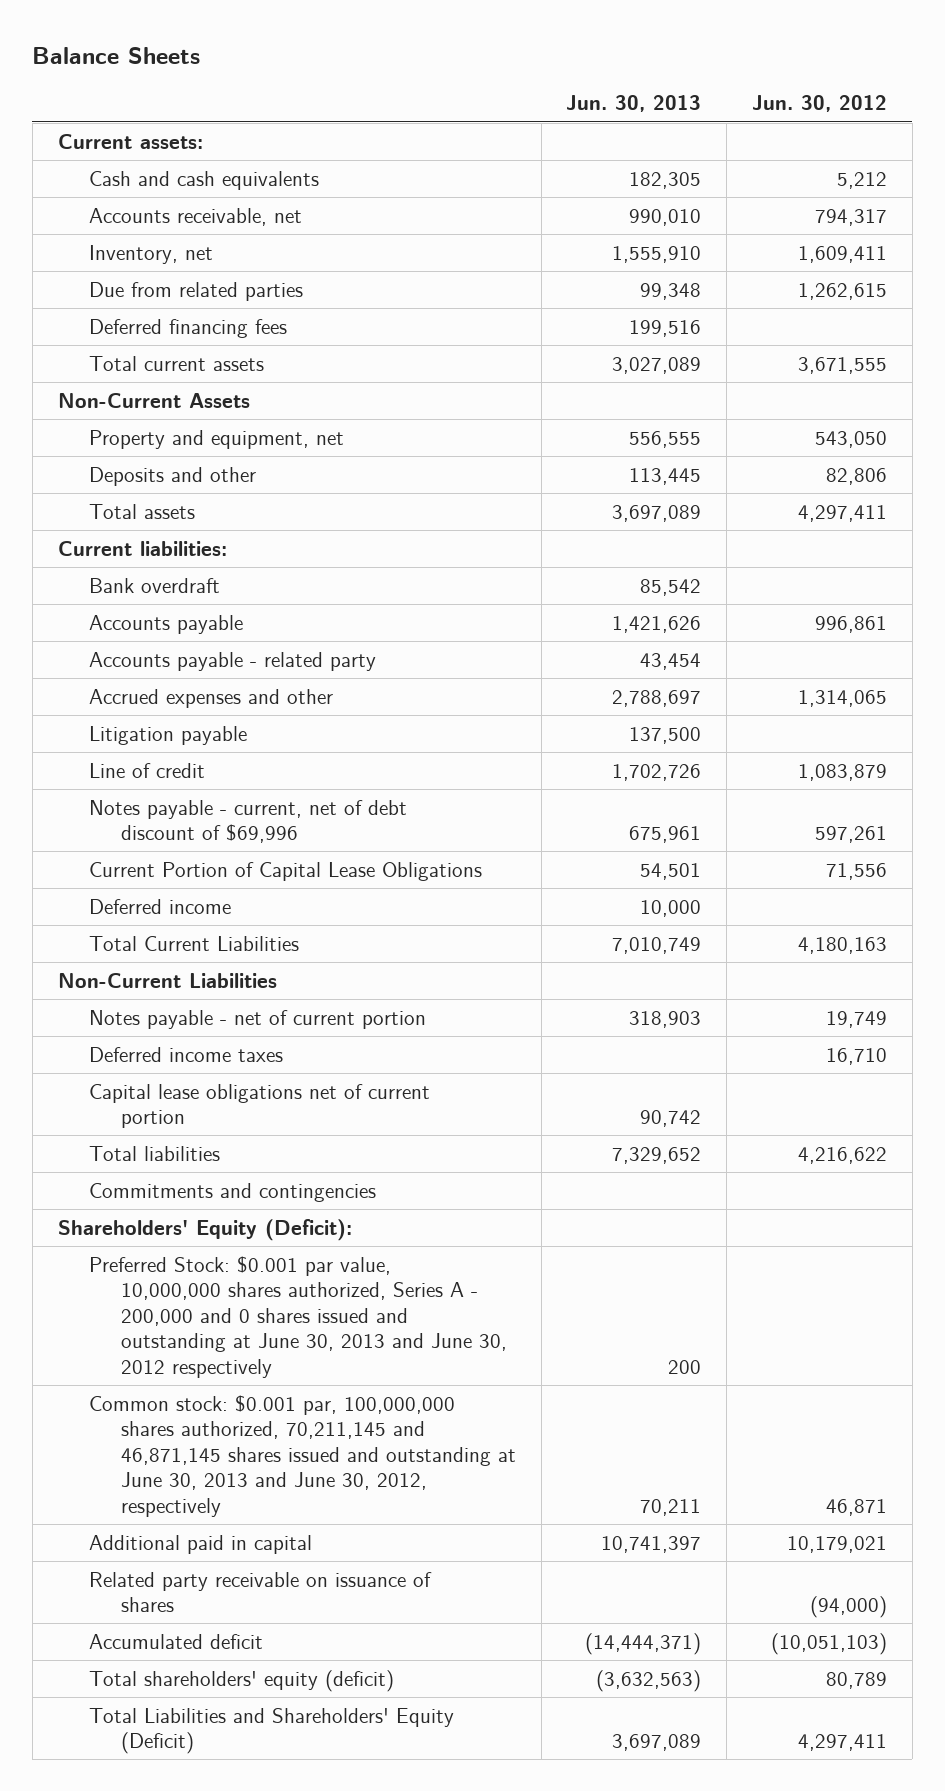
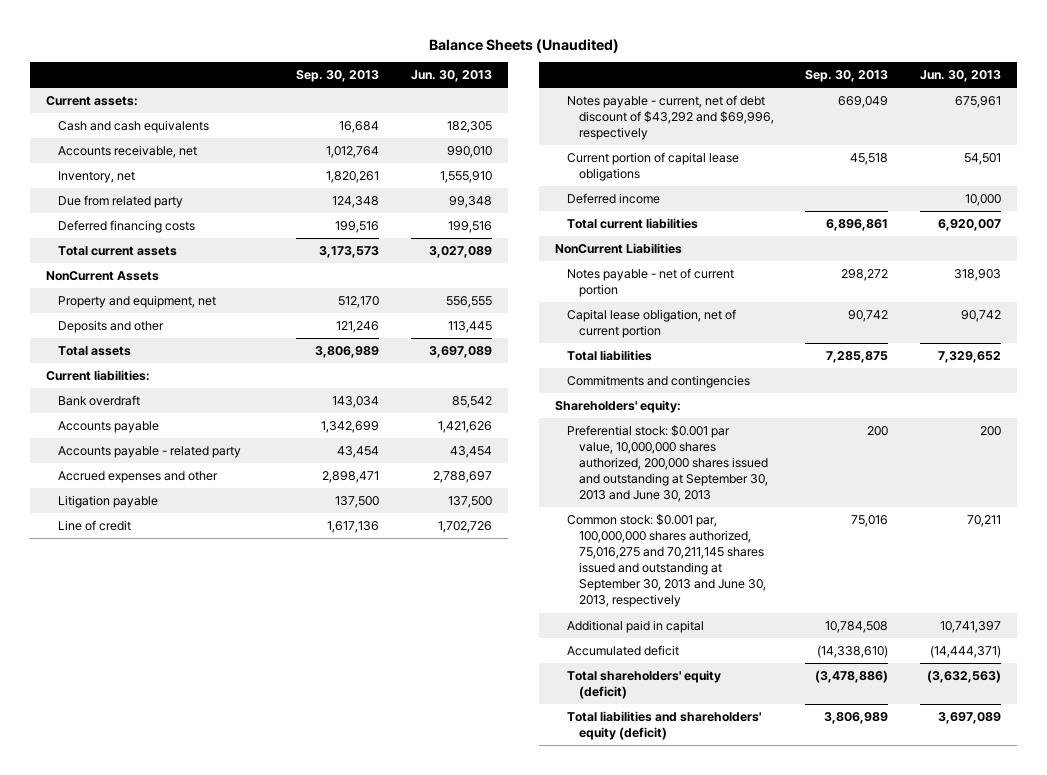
[32,47,201,65] Balance Sheets -> [428,38,619,53] Balance Sheets (Unaudited)
[751,95,887,113] Jun. 30, 2012 -> none
none -> [296,70,380,83] Sep. 30, 2013
[89,281,304,301] Due from related parties -> [57,195,183,209] Due from related party
[89,318,288,338] Deferred financing fees -> [57,220,195,234] Deferred financing costs
[57,392,250,408] Non-Current Assets -> [45,271,159,282] NonCurrent Assets
[89,799,408,844] Notes payable - current, net of debt discount of $69,996 -> [566,95,774,141] Notes payable - current, net of debt discount of $43,292 and $69,996, respectively
[89,861,483,881] Current Portion of Capital Lease Obligations -> [566,152,739,182] Current portion of capital lease obligations
[89,935,300,951] Total Current Liabilities -> [566,218,698,230] Total current liabilities
[612,936,702,954] 7,010,749 -> [938,219,1002,232] 6,920,007
[57,972,277,988] Non-Current Liabilities -> [555,243,683,255] NonCurrent Liabilities
[89,1046,284,1062] Deferred income taxes -> none
[89,1083,431,1129] Capital lease obligations net of current portion -> [566,309,736,339] Capital lease obligation, net of current portion
[57,1218,352,1241] Shareholders' Equity (Deficit): -> [555,400,682,414] Shareholders' equity:
[89,1255,508,1378] Preferred Stock: $0.001 par value, 10,000,000 shares authorized, Series A - 200,000 and 0 shares issued and outstanding at June 30, 2013 and June 30, 2012 respectively -> [566,425,768,503] Preferential stock: $0.001 par value, 10,000,000 shares authorized, 200,000 shares issued and outstanding at September 30, 2013 and June 30, 2013
[89,1394,517,1517] Common stock: $0.001 par, 100,000,000 shares authorized, 70,211,145 and 46,871,145 shares issued and outstanding at June 30, 2013 and June 30, 2012, respectively -> [566,514,766,608] Common stock: $0.001 par, 100,000,000 shares authorized, 75,016,275 and 70,211,145 shares issued and outstanding at September 30, 2013 and June 30, 2013, respectively
[89,1571,433,1613] Related party receivable on issuance of shares -> none
[89,1707,455,1755] Total Liabilities and Shareholders' Equity (Deficit) -> [566,711,761,741] Total liabilities and shareholders' equity (deficit)

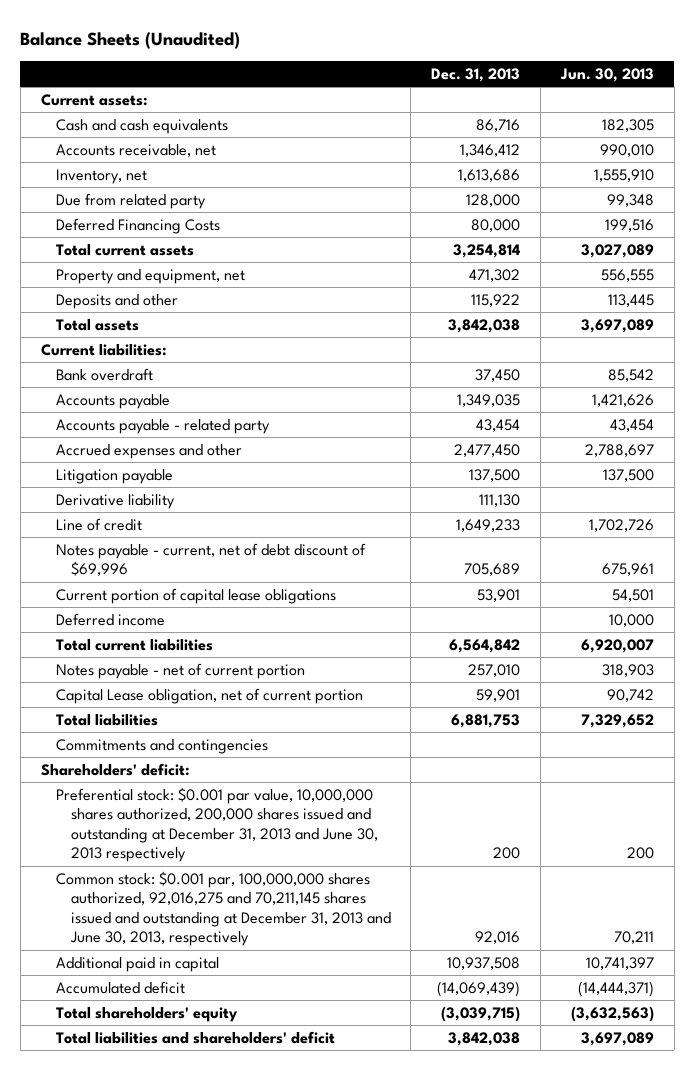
[296,70,380,83] Sep. 30, 2013 -> none
none -> [431,67,521,82] Dec. 31, 2013
[57,220,195,234] Deferred financing costs -> [55,217,220,234] Deferred Financing Costs
[45,271,159,282] NonCurrent Assets -> none
none -> [55,493,175,509] Derivative liability
[566,95,774,141] Notes payable - current, net of debt discount of $43,292 and $69,996, respectively -> [55,542,366,577] Notes payable - current, net of debt discount of $69,996
[555,243,683,255] NonCurrent Liabilities -> none
[566,309,736,339] Capital lease obligation, net of current portion -> [55,687,363,704] Capital Lease obligation, net of current portion
[555,400,682,414] Shareholders' equity: -> [40,762,190,776] Shareholders' deficit:
[566,425,768,503] Preferential stock: $0.001 par value, 10,000,000 shares authorized, 200,000 shares issued and outstanding at September 30, 2013 and June 30, 2013 -> [55,786,378,863] Preferential stock: $0.001 par value, 10,000,000 shares authorized, 200,000 shares issued and outstanding at December 31, 2013 and June 30, 2013 respectively
[566,514,766,608] Common stock: $0.001 par, 100,000,000 shares authorized, 75,016,275 and 70,211,145 shares issued and outstanding at September 30, 2013 and June 30, 2013, respectively -> [55,870,391,947] Common stock: $0.001 par, 100,000,000 shares authorized, 92,016,275 and 70,211,145 shares issued and outstanding at December 31, 2013 and June 30, 2013, respectively
[566,670,721,700] Total shareholders' equity (deficit) -> [55,1006,238,1022] Total shareholders' equity
[566,711,761,741] Total liabilities and shareholders' equity (deficit) -> [55,1030,335,1044] Total liabilities and shareholders' deficit

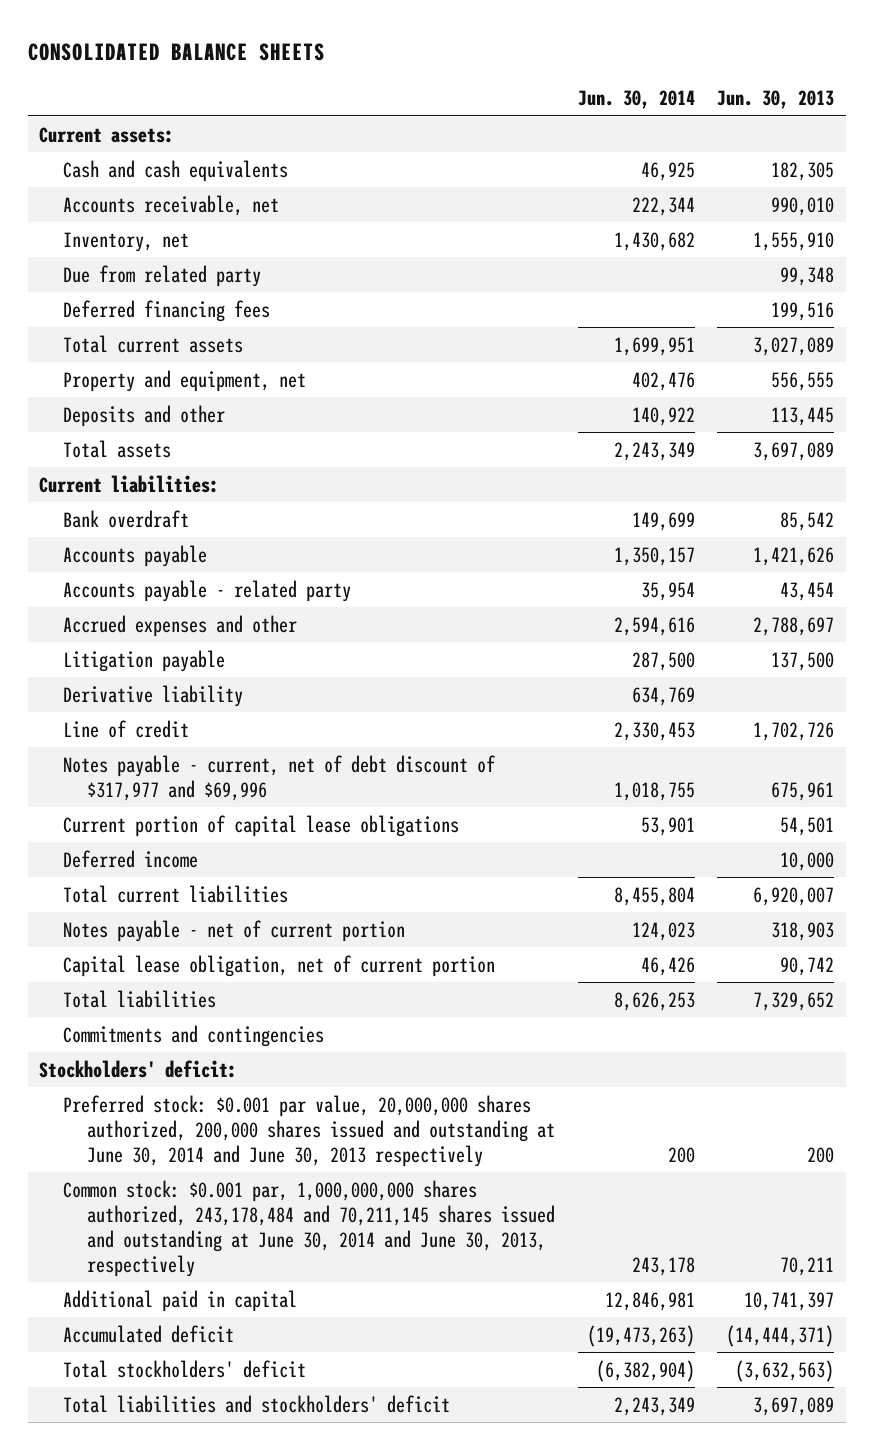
[20,32,241,50] Balance Sheets (Unaudited) -> [27,42,325,61] CONSOLIDATED BALANCE SHEETS
[431,67,521,82] Dec. 31, 2013 -> none
none -> [577,90,695,110] Jun. 30, 2014
[55,217,220,234] Deferred Financing Costs -> [63,299,271,322] Deferred financing fees
[55,542,366,577] Notes payable - current, net of debt discount of $69,996 -> [63,754,497,801] Notes payable - current, net of debt discount of $317,977 and $69,996
[55,687,363,704] Capital Lease obligation, net of current portion -> [63,954,496,977] Capital lease obligation, net of current portion
[40,762,190,776] Shareholders' deficit: -> [39,1059,238,1078] Stockholders' deficit:
[55,786,378,863] Preferential stock: $0.001 par value, 10,000,000 shares authorized, 200,000 shares issued and outstanding at December 31, 2013 and June 30, 2013 respectively -> [63,1094,555,1167] Preferred stock: $0.001 par value, 20,000,000 shares authorized, 200,000 shares issued and outstanding at June 30, 2014 and June 30, 2013 respectively
[55,870,391,947] Common stock: $0.001 par, 100,000,000 shares authorized, 92,016,275 and 70,211,145 shares issued and outstanding at December 31, 2013 and June 30, 2013, respectively -> [63,1179,555,1277] Common stock: $0.001 par, 1,000,000,000 shares authorized, 243,178,484 and 70,211,145 shares issued and outstanding at June 30, 2014 and June 30, 2013, respectively
[55,1006,238,1022] Total shareholders' equity -> [63,1359,307,1378] Total stockholders' deficit
[55,1030,335,1044] Total liabilities and shareholders' deficit -> [63,1394,451,1413] Total liabilities and stockholders' deficit

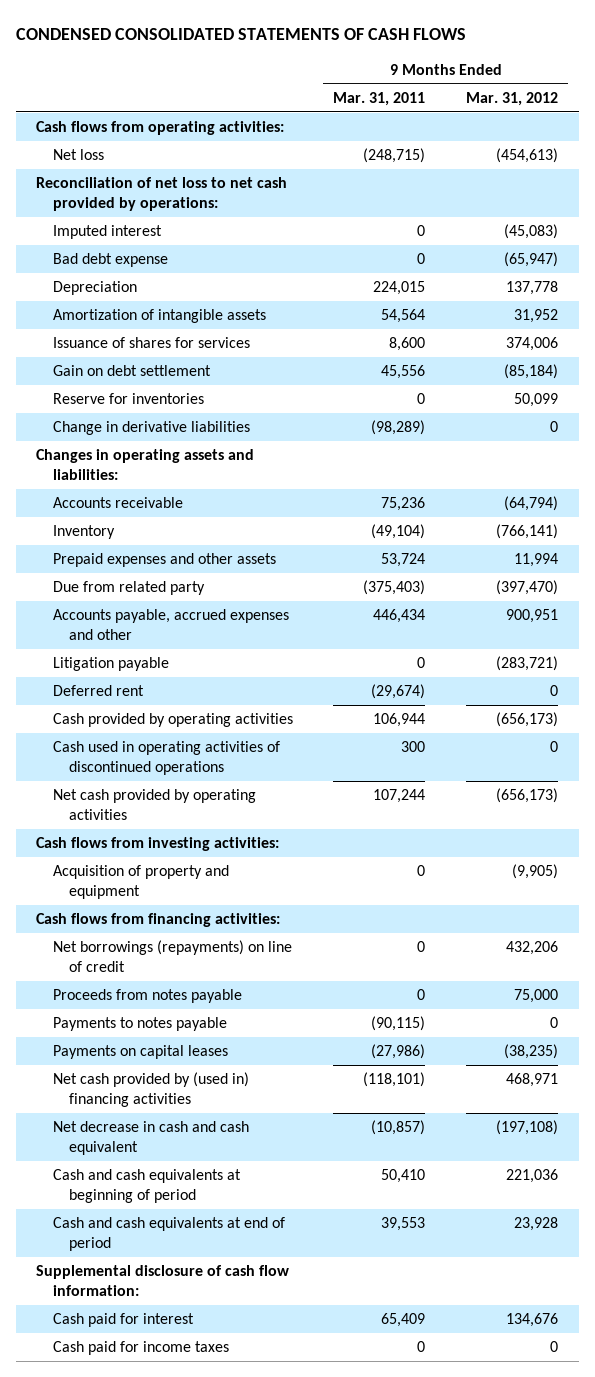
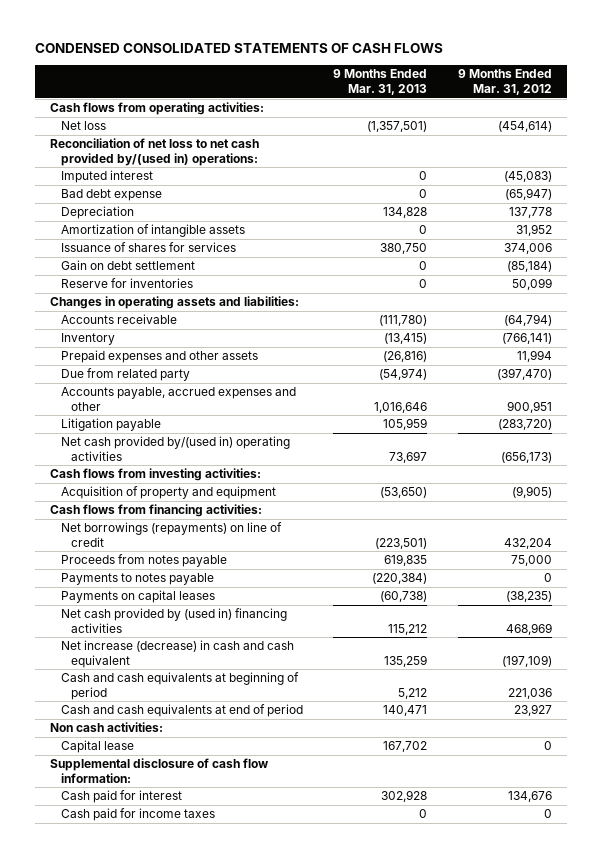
[333,91,426,106] Mar. 31, 2011 -> none
none -> [333,69,428,96] 9 Months Ended Mar. 31, 2013
[496,148,559,164] (454,613) -> [497,121,552,133] (454,614)
[36,177,288,211] Reconciliation of net loss to net cash provided by operations: -> [50,138,260,166] Reconciliation of net loss to net cash provided by/(used in) operations:
[52,421,250,436] Change in derivative liabilities -> none
[52,685,144,697] Deferred rent -> none
[52,713,293,728] Cash provided by operating activities -> none
[52,741,280,775] Cash used in operating activities of discontinued operations -> none
[496,656,559,672] (283,721) -> [497,419,552,431] (283,720)
[52,789,256,820] Net cash provided by operating activities -> [60,436,290,461] Net cash provided by/(used in) operating activities
[506,941,559,956] 432,206 -> [503,537,552,549] 432,204
[506,1073,559,1088] 468,971 -> [505,622,552,635] 468,969
[52,1121,249,1155] Net decrease in cash and cash equivalent -> [60,640,294,668] Net increase (decrease) in cash and cash equivalent
[496,1120,559,1136] (197,108) -> [501,654,552,667] (197,109)
[514,1217,559,1232] 23,928 -> [513,704,552,717] 23,927
none -> [50,722,164,733] Non cash activities:
none -> [60,740,134,754] Capital lease

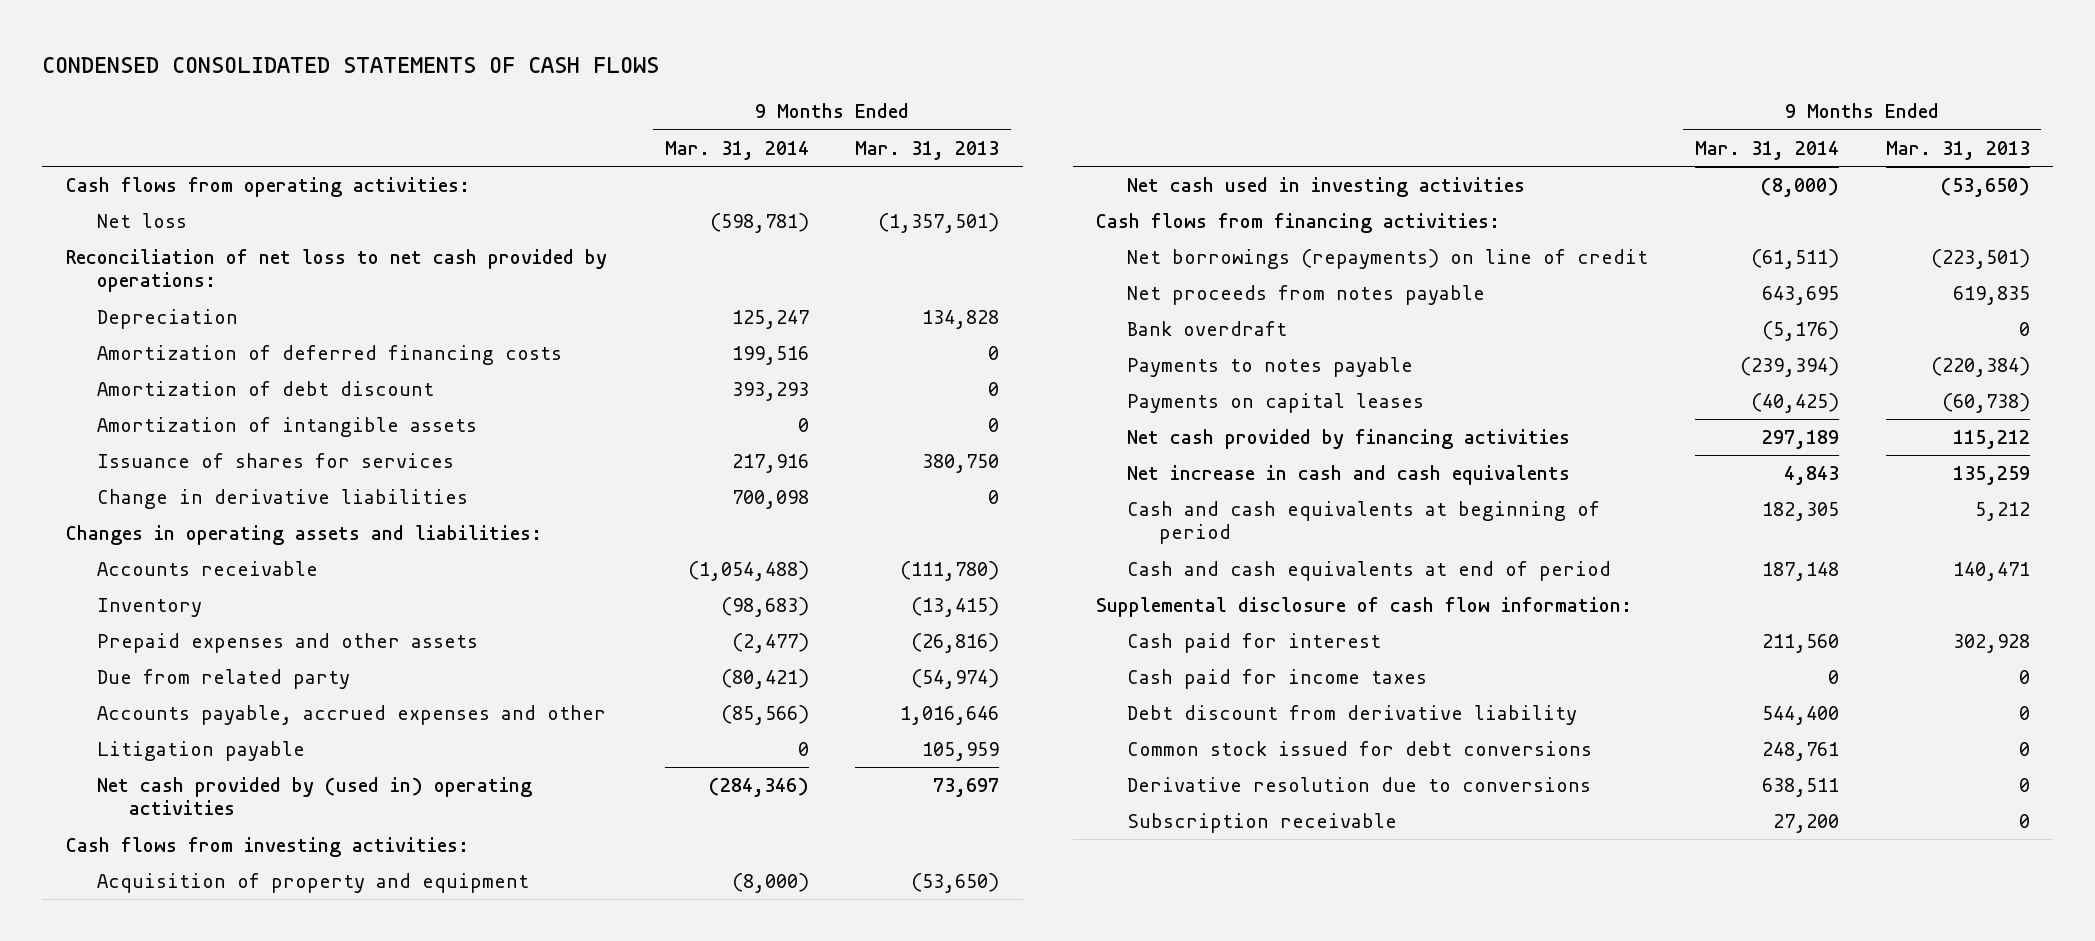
[457,69,552,96] 9 Months Ended Mar. 31, 2012 -> none
none -> [664,140,809,160] Mar. 31, 2014
[60,170,153,184] Imputed interest -> none
[60,189,162,202] Bad debt expense -> none
[50,138,260,166] Reconciliation of net loss to net cash provided by/(used in) operations: -> [65,249,607,293] Reconciliation of net loss to net cash provided by operations:
none -> [97,345,563,366] Amortization of deferred financing costs
none -> [97,381,435,397] Amortization of debt discount
[60,260,195,271] Gain on debt settlement -> none
[60,278,193,289] Reserve for inventories -> none
none -> [97,489,469,510] Change in derivative liabilities
[60,436,290,461] Net cash provided by/(used in) operating activities -> [97,777,533,816] Net cash provided by (used in) operating activities
none -> [1127,177,1526,198] Net cash used in investing activities
[60,554,227,568] Proceeds from notes payable -> [1127,285,1486,306] Net proceeds from notes payable
none -> [1127,321,1288,337] Bank overdraft
[60,608,287,633] Net cash provided by (used in) financing activities -> [1127,429,1571,450] Net cash provided by financing activities
[60,640,294,668] Net increase (decrease) in cash and cash equivalent -> [1127,465,1571,486] Net increase in cash and cash equivalents
[50,722,164,733] Non cash activities: -> none
[60,740,134,754] Capital lease -> none
none -> [1127,705,1578,726] Debt discount from derivative liability
none -> [1127,741,1593,757] Common stock issued for debt conversions
none -> [1127,777,1592,793] Derivative resolution due to conversions
none -> [1127,813,1398,834] Subscription receivable

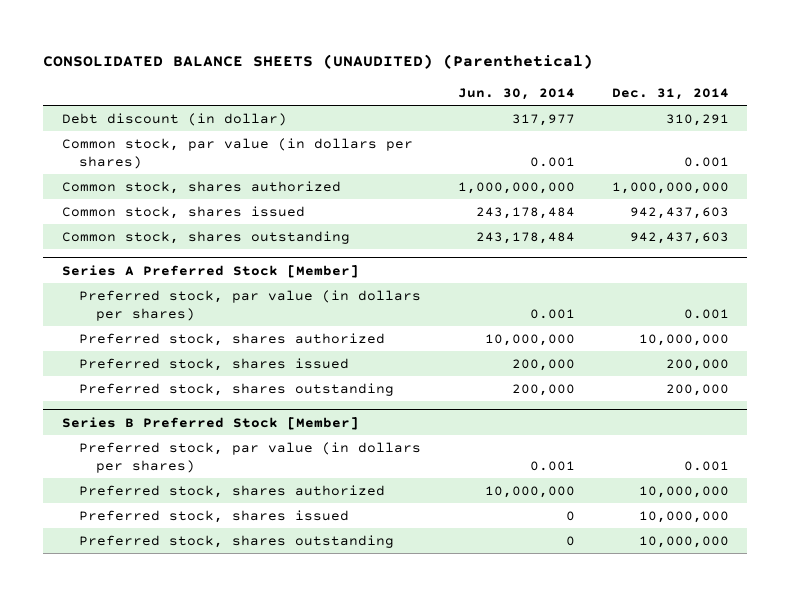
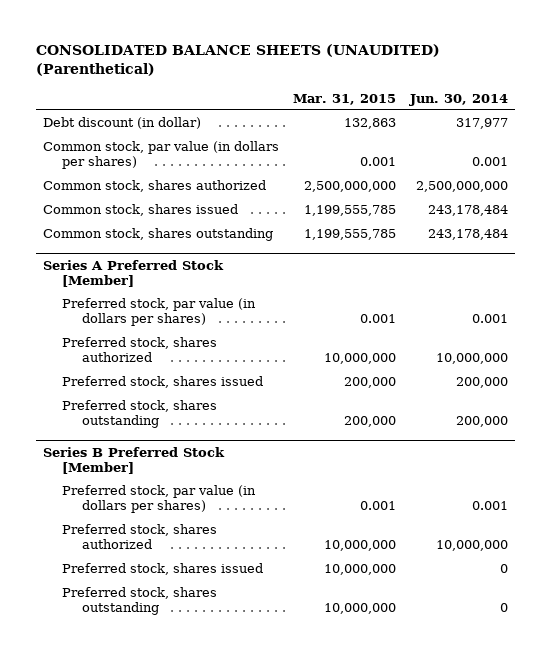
[611,87,729,100] Dec. 31, 2014 -> none
none -> [292,93,396,105] Mar. 31, 2015
[457,181,575,194] 1,000,000,000 -> [415,181,508,193] 2,500,000,000

